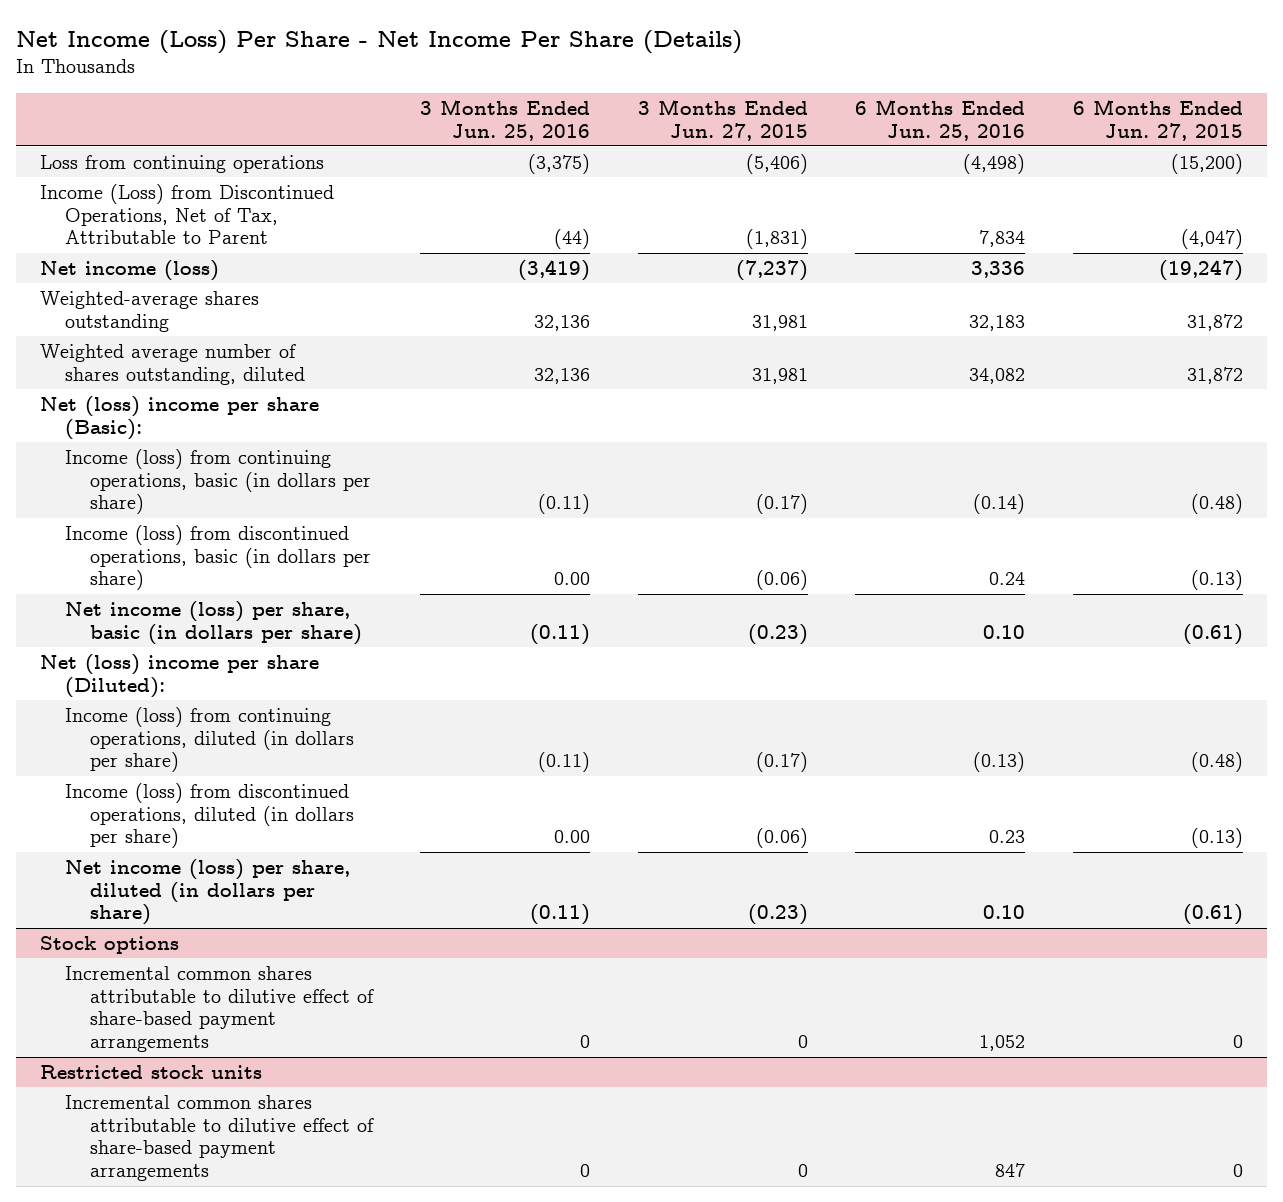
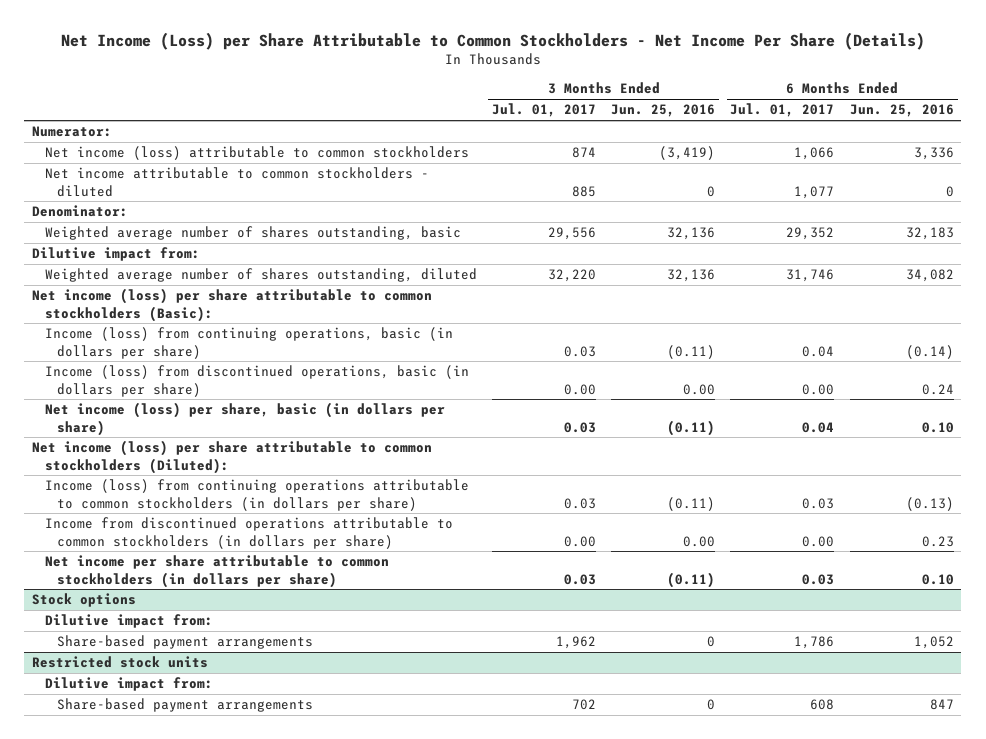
[16,29,743,54] Net Income (Loss) Per Share - Net Income Per Share (Details) -> [60,31,925,50] Net Income (Loss) per Share Attributable to Common Stockholders - Net Income Per Share (Details)
[637,98,808,141] 3 Months Ended Jun. 27, 2015 -> none
[1072,98,1243,141] 6 Months Ended Jun. 27, 2015 -> none
none -> [491,103,596,118] Jul. 01, 2017
none -> [730,103,835,118] Jul. 01, 2017
[39,154,324,173] Loss from continuing operations -> none
[39,183,334,245] Income (Loss) from Discontinued Operations, Net of Tax, Attributable to Parent -> none
none -> [31,126,112,138] Numerator:
[39,259,219,281] Net income (loss) -> [44,146,469,161] Net income (loss) attributable to common stockholders
none -> [44,167,429,197] Net income attributable to common stockholders - diluted
none -> [31,205,128,218] Denominator:
[39,290,259,332] Weighted-average shares outstanding -> [44,226,461,241] Weighted average number of shares outstanding, basic
none -> [31,247,200,262] Dilutive impact from:
[39,395,319,440] Net (loss) income per share (Basic): -> [31,288,432,322] Net income (loss) per share attributable to common stockholders (Basic):
[39,653,319,698] Net (loss) income per share (Diluted): -> [31,440,432,474] Net income (loss) per share attributable to common stockholders (Diluted):
[64,706,354,773] Income (loss) from continuing operations, diluted (in dollars per share) -> [44,479,469,511] Income (loss) from continuing operations attributable to common stockholders (in dollars per share)
[64,782,354,849] Income (loss) from discontinued operations, diluted (in dollars per share) -> [44,517,453,549] Income from discontinued operations attributable to common stockholders (in dollars per share)
[64,858,350,926] Net income (loss) per share, diluted (in dollars per share) -> [44,555,389,588] Net income per share attributable to common stockholders (in dollars per share)
none -> [44,614,213,629] Dilutive impact from:
[64,965,374,1053] Incremental common shares attributable to dilutive effect of share-based payment arrangements -> [57,635,314,650] Share-based payment arrangements
none -> [44,677,213,692] Dilutive impact from:
[64,1094,374,1182] Incremental common shares attributable to dilutive effect of share-based payment arrangements -> [57,698,314,713] Share-based payment arrangements

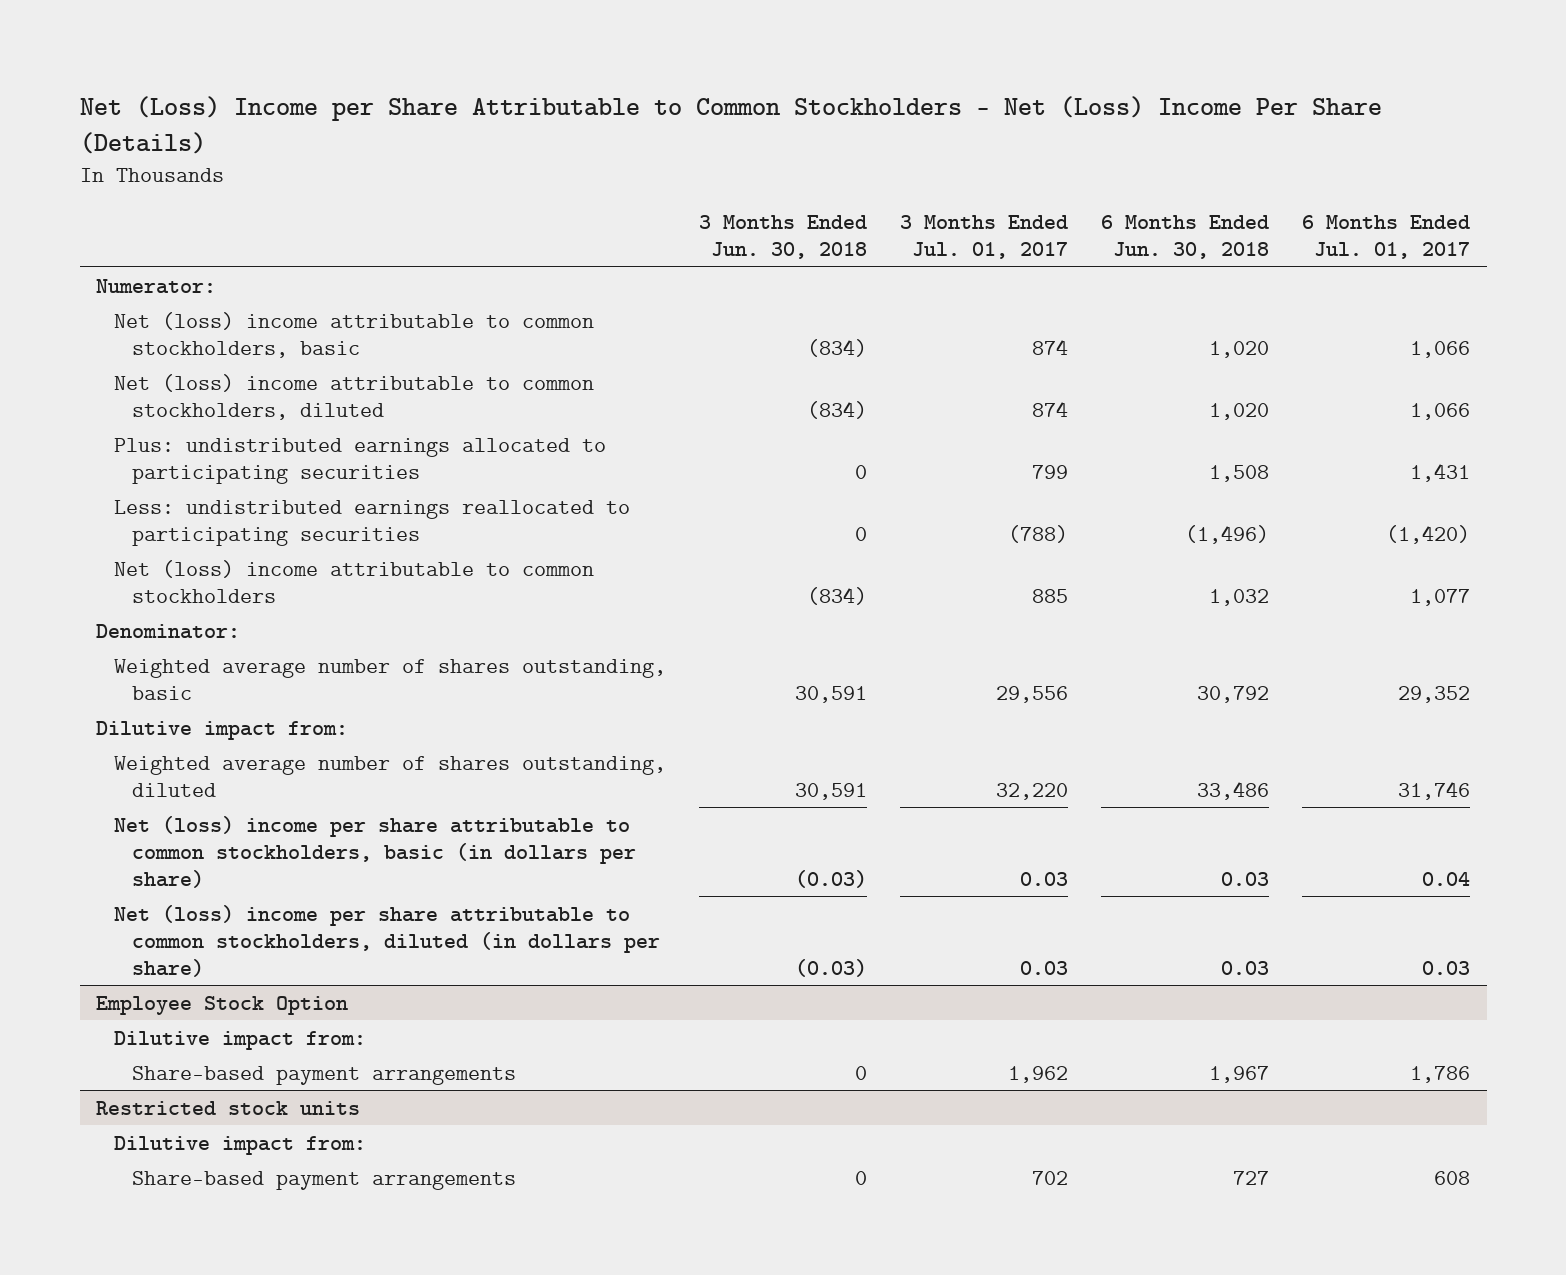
[60,31,925,50] Net Income (Loss) per Share Attributable to Common Stockholders - Net Income Per Share (Details) -> [79,96,1382,154] Net (Loss) Income per Share Attributable to Common Stockholders - Net (Loss) Income Per Share (Details)
[611,104,716,118] Jun. 25, 2016 -> none
[849,104,954,118] Jun. 25, 2016 -> none
none -> [698,215,867,260] 3 Months Ended Jun. 30, 2018
none -> [1101,215,1270,260] 6 Months Ended Jun. 30, 2018
[44,146,469,161] Net income (loss) attributable to common stockholders -> [113,311,594,358] Net (loss) income attributable to common stockholders, basic
[44,167,429,197] Net income attributable to common stockholders - diluted -> [113,373,594,420] Net (loss) income attributable to common stockholders, diluted
[571,185,596,197] 885 -> [1031,400,1068,417] 874
[794,185,835,199] 1,077 -> [1410,402,1471,420] 1,066
none -> [113,437,606,484] Plus: undistributed earnings allocated to participating securities
none -> [113,499,630,546] Less: undistributed earnings reallocated to participating securities
none -> [113,559,594,603] Net (loss) income attributable to common stockholders
[31,288,432,322] Net income (loss) per share attributable to common stockholders (Basic): -> none
[44,327,453,359] Income (loss) from continuing operations, basic (in dollars per share) -> none
[44,365,469,397] Income (loss) from discontinued operations, basic (in dollars per share) -> none
[31,440,432,474] Net income (loss) per share attributable to common stockholders (Diluted): -> none
[44,479,469,511] Income (loss) from continuing operations attributable to common stockholders (in dollars per share) -> none
[44,517,453,549] Income from discontinued operations attributable to common stockholders (in dollars per share) -> none
[44,402,445,436] Net income (loss) per share, basic (in dollars per share) -> [113,815,636,888] Net (loss) income per share attributable to common stockholders, basic (in dollars per share)
[44,555,389,588] Net income per share attributable to common stockholders (in dollars per share) -> [113,904,660,977] Net (loss) income per share attributable to common stockholders, diluted (in dollars per share)
[31,593,136,608] Stock options -> [96,995,349,1015] Employee Stock Option

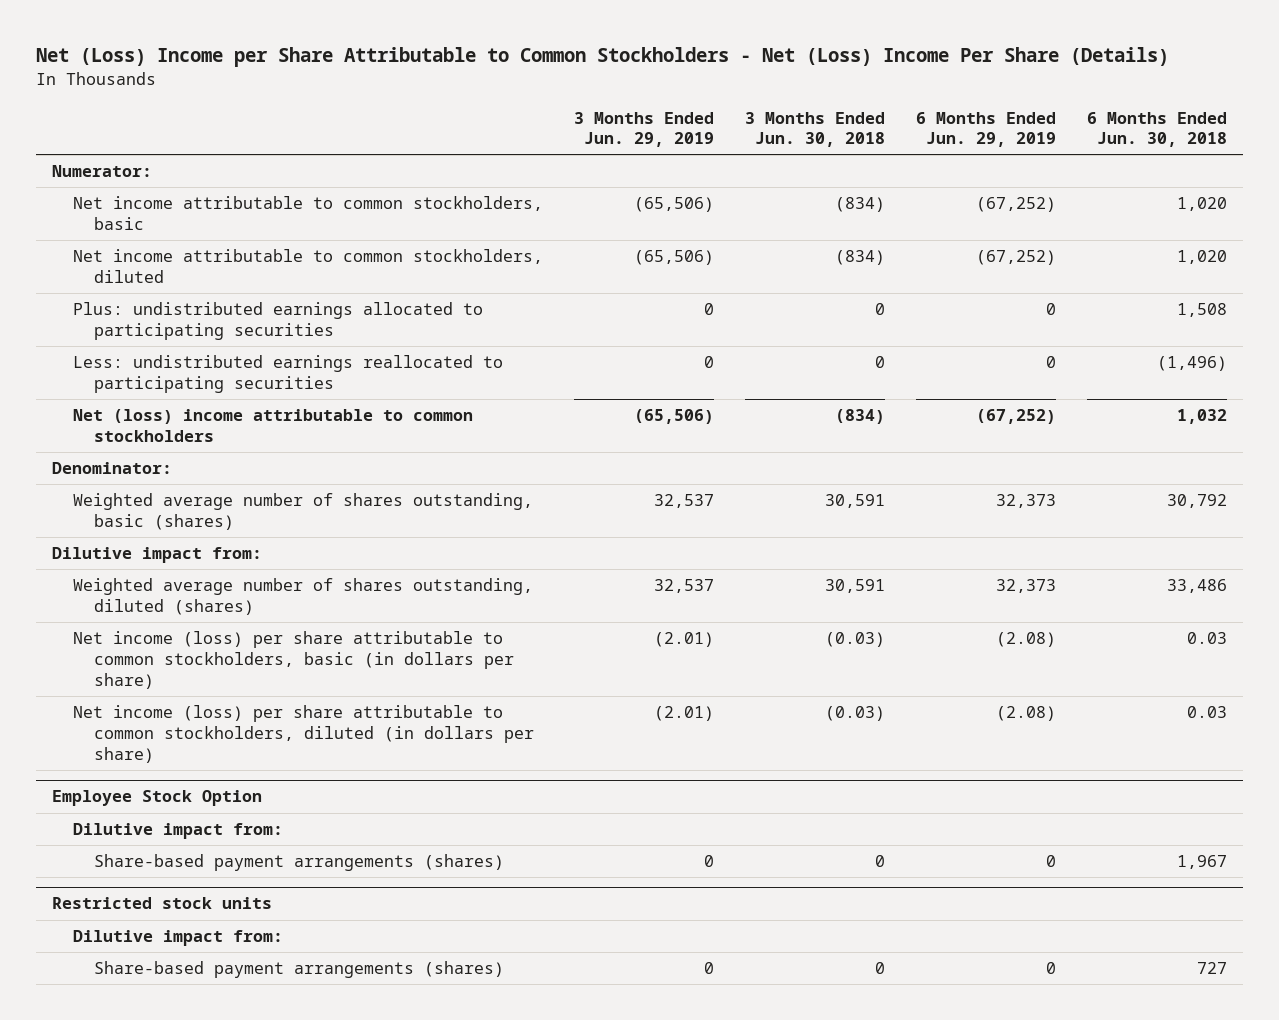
[899,215,1068,260] 3 Months Ended Jul. 01, 2017 -> none
[1302,215,1471,260] 6 Months Ended Jul. 01, 2017 -> none
none -> [574,111,715,148] 3 Months Ended Jun. 29, 2019
none -> [916,111,1057,148] 6 Months Ended Jun. 29, 2019
[113,311,594,358] Net (loss) income attributable to common stockholders, basic -> [73,196,544,230] Net income attributable to common stockholders, basic
[113,373,594,420] Net (loss) income attributable to common stockholders, diluted -> [73,249,544,283] Net income attributable to common stockholders, diluted
[113,658,666,700] Weighted average number of shares outstanding, basic -> [73,493,534,530] Weighted average number of shares outstanding, basic (shares)
[113,755,666,797] Weighted average number of shares outstanding, diluted -> [73,578,534,615] Weighted average number of shares outstanding, diluted (shares)
[113,815,636,888] Net (loss) income per share attributable to common stockholders, basic (in dollars per share) -> [73,631,515,689] Net income (loss) per share attributable to common stockholders, basic (in dollars per share)
[113,904,660,977] Net (loss) income per share attributable to common stockholders, diluted (in dollars per share) -> [73,705,535,763] Net income (loss) per share attributable to common stockholders, diluted (in dollars per share)
[131,1065,516,1085] Share-based payment arrangements -> [94,854,505,872] Share-based payment arrangements (shares)
[131,1170,516,1190] Share-based payment arrangements -> [94,961,505,979] Share-based payment arrangements (shares)

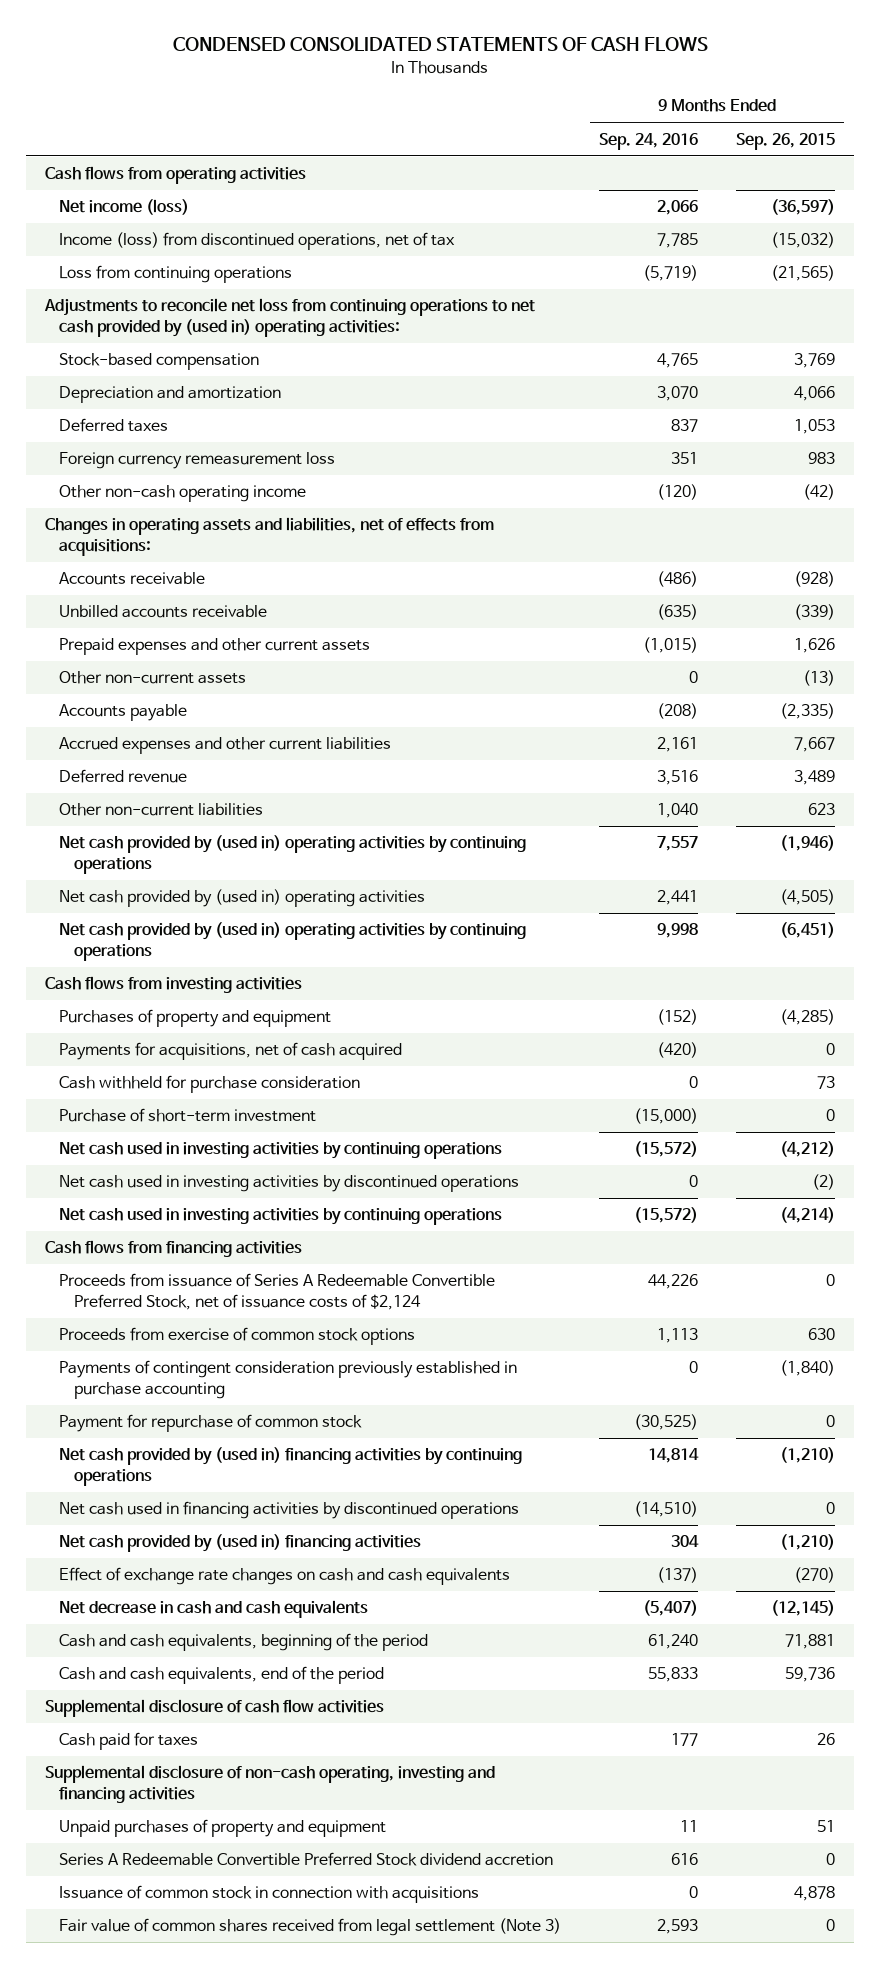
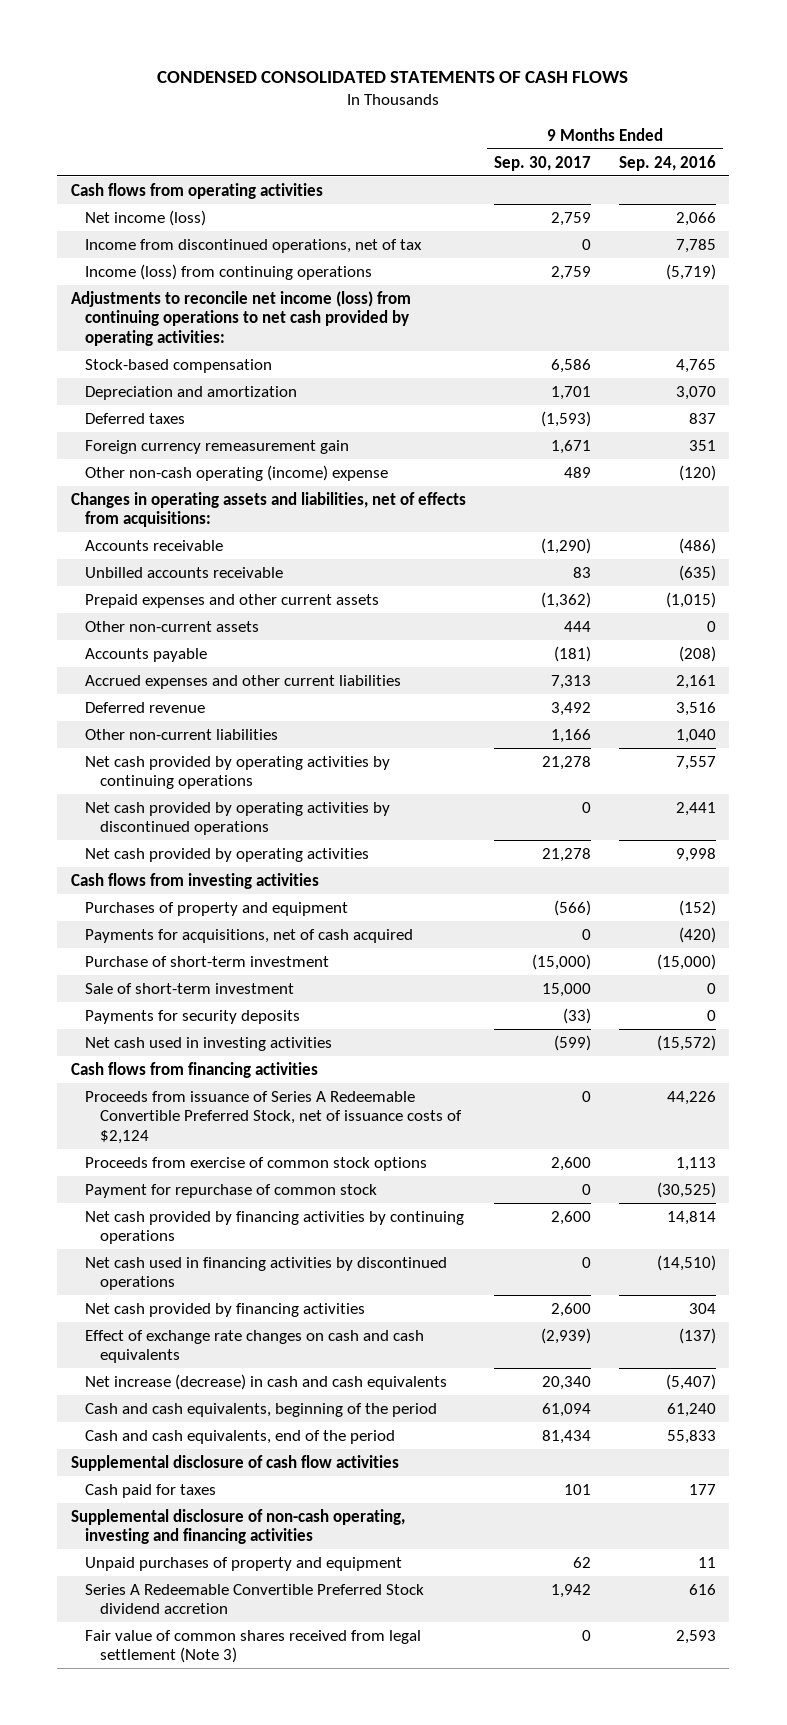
[735,132,835,150] Sep. 26, 2015 -> none
none -> [493,155,591,171] Sep. 30, 2017
[59,232,456,251] Income (loss) from discontinued operations, net of tax -> [85,238,423,253] Income from discontinued operations, net of tax
[59,265,293,284] Loss from continuing operations -> [85,263,373,280] Income (loss) from continuing operations
[43,298,535,337] Adjustments to reconcile net loss from continuing operations to net cash provided by (used in) operating activities: -> [71,290,412,347] Adjustments to reconcile net income (loss) from continuing operations to net cash provided by operating activities:
[59,452,336,470] Foreign currency remeasurement loss -> [85,439,350,454] Foreign currency remeasurement gain
[59,485,307,503] Other non-cash operating income -> [85,464,389,481] Other non-cash operating (income) expense
[59,835,527,874] Net cash provided by (used in) operating activities by continuing operations -> [85,755,391,790] Net cash provided by operating activities by continuing operations
[59,889,426,908] Net cash provided by (used in) operating activities -> [85,801,391,836] Net cash provided by operating activities by discontinued operations
[59,922,527,961] Net cash provided by (used in) operating activities by continuing operations -> [85,847,370,862] Net cash provided by operating activities
[59,1075,361,1094] Cash withheld for purchase consideration -> none
[59,1142,503,1160] Net cash used in investing activities by continuing operations -> none
[59,1175,520,1193] Net cash used in investing activities by discontinued operations -> none
none -> [85,982,295,994] Sale of short-term investment
none -> [85,1009,301,1024] Payments for security deposits
[59,1208,503,1226] Net cash used in investing activities by continuing operations -> [85,1036,333,1051] Net cash used in investing activities
[59,1360,518,1399] Payments of contingent consideration previously established in purchase accounting -> none
[59,1447,523,1486] Net cash provided by (used in) financing activities by continuing operations -> [85,1210,465,1245] Net cash provided by financing activities by continuing operations
[59,1534,422,1553] Net cash provided by (used in) financing activities -> [85,1302,366,1317] Net cash provided by financing activities
[59,1600,369,1619] Net decrease in cash and cash equivalents -> [85,1373,448,1390] Net increase (decrease) in cash and cash equivalents
[59,1885,480,1904] Issuance of common stock in connection with acquisitions -> none

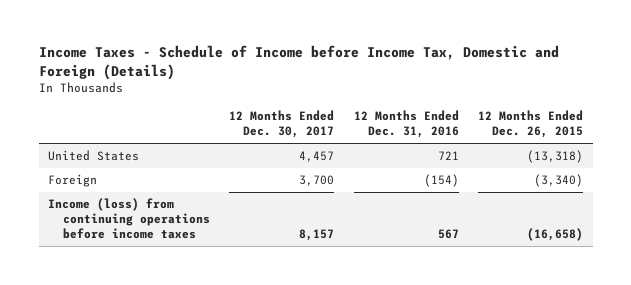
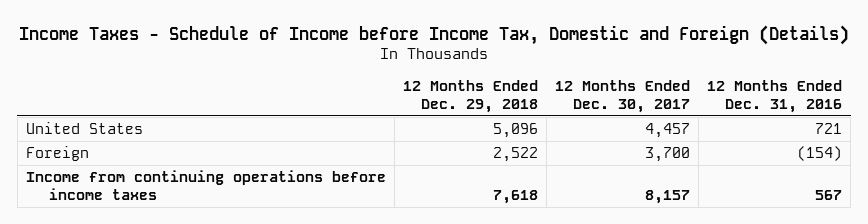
[478,110,584,139] 12 Months Ended Dec. 26, 2015 -> none
none -> [403,79,539,113] 12 Months Ended Dec. 29, 2018
[48,198,211,240] Income (loss) from continuing operations before income taxes -> [26,170,387,200] Income from continuing operations before income taxes

